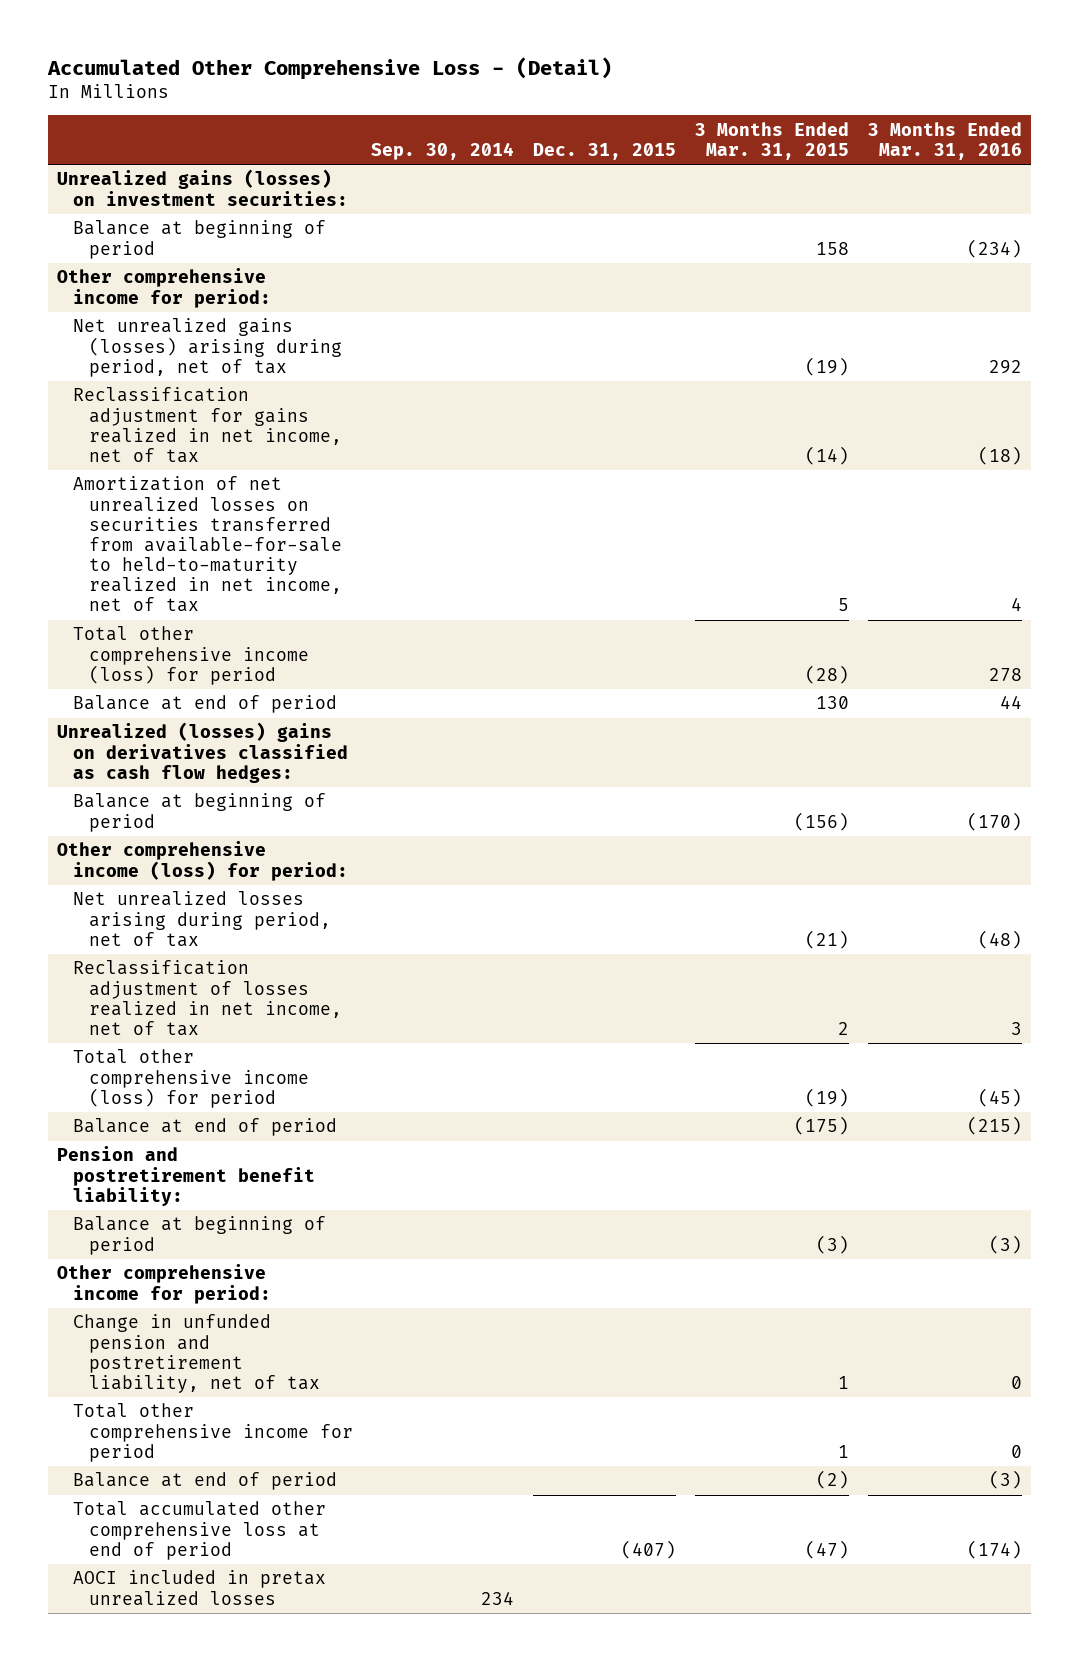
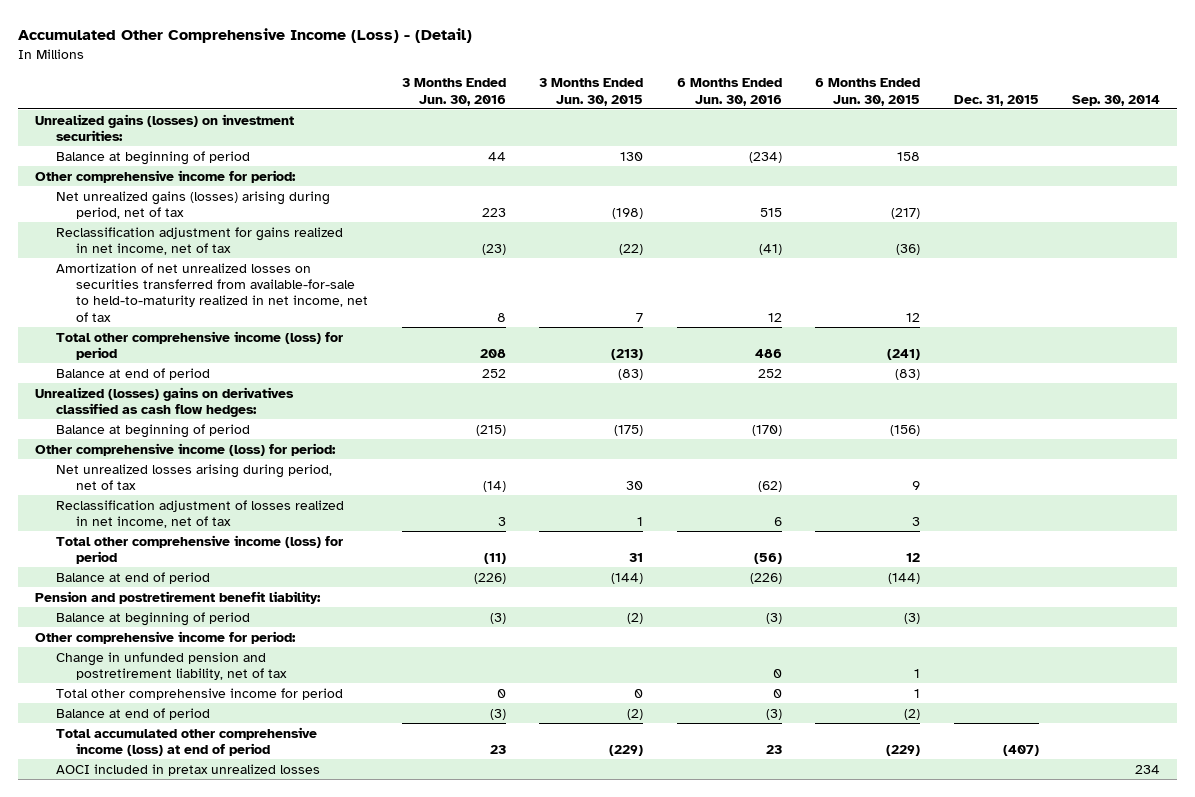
[46,56,612,80] Accumulated Other Comprehensive Loss - (Detail) -> [18,27,473,43] Accumulated Other Comprehensive Income (Loss) - (Detail)
[694,121,849,161] 3 Months Ended Mar. 31, 2015 -> none
[867,121,1022,161] 3 Months Ended Mar. 31, 2016 -> none
none -> [401,78,506,106] 3 Months Ended Jun. 30, 2016
none -> [539,78,644,106] 3 Months Ended Jun. 30, 2015
none -> [676,78,782,106] 6 Months Ended Jun. 30, 2016
none -> [815,78,921,106] 6 Months Ended Jun. 30, 2015
[72,1501,326,1560] Total accumulated other comprehensive loss at end of period -> [55,726,317,757] Total accumulated other comprehensive income (loss) at end of period

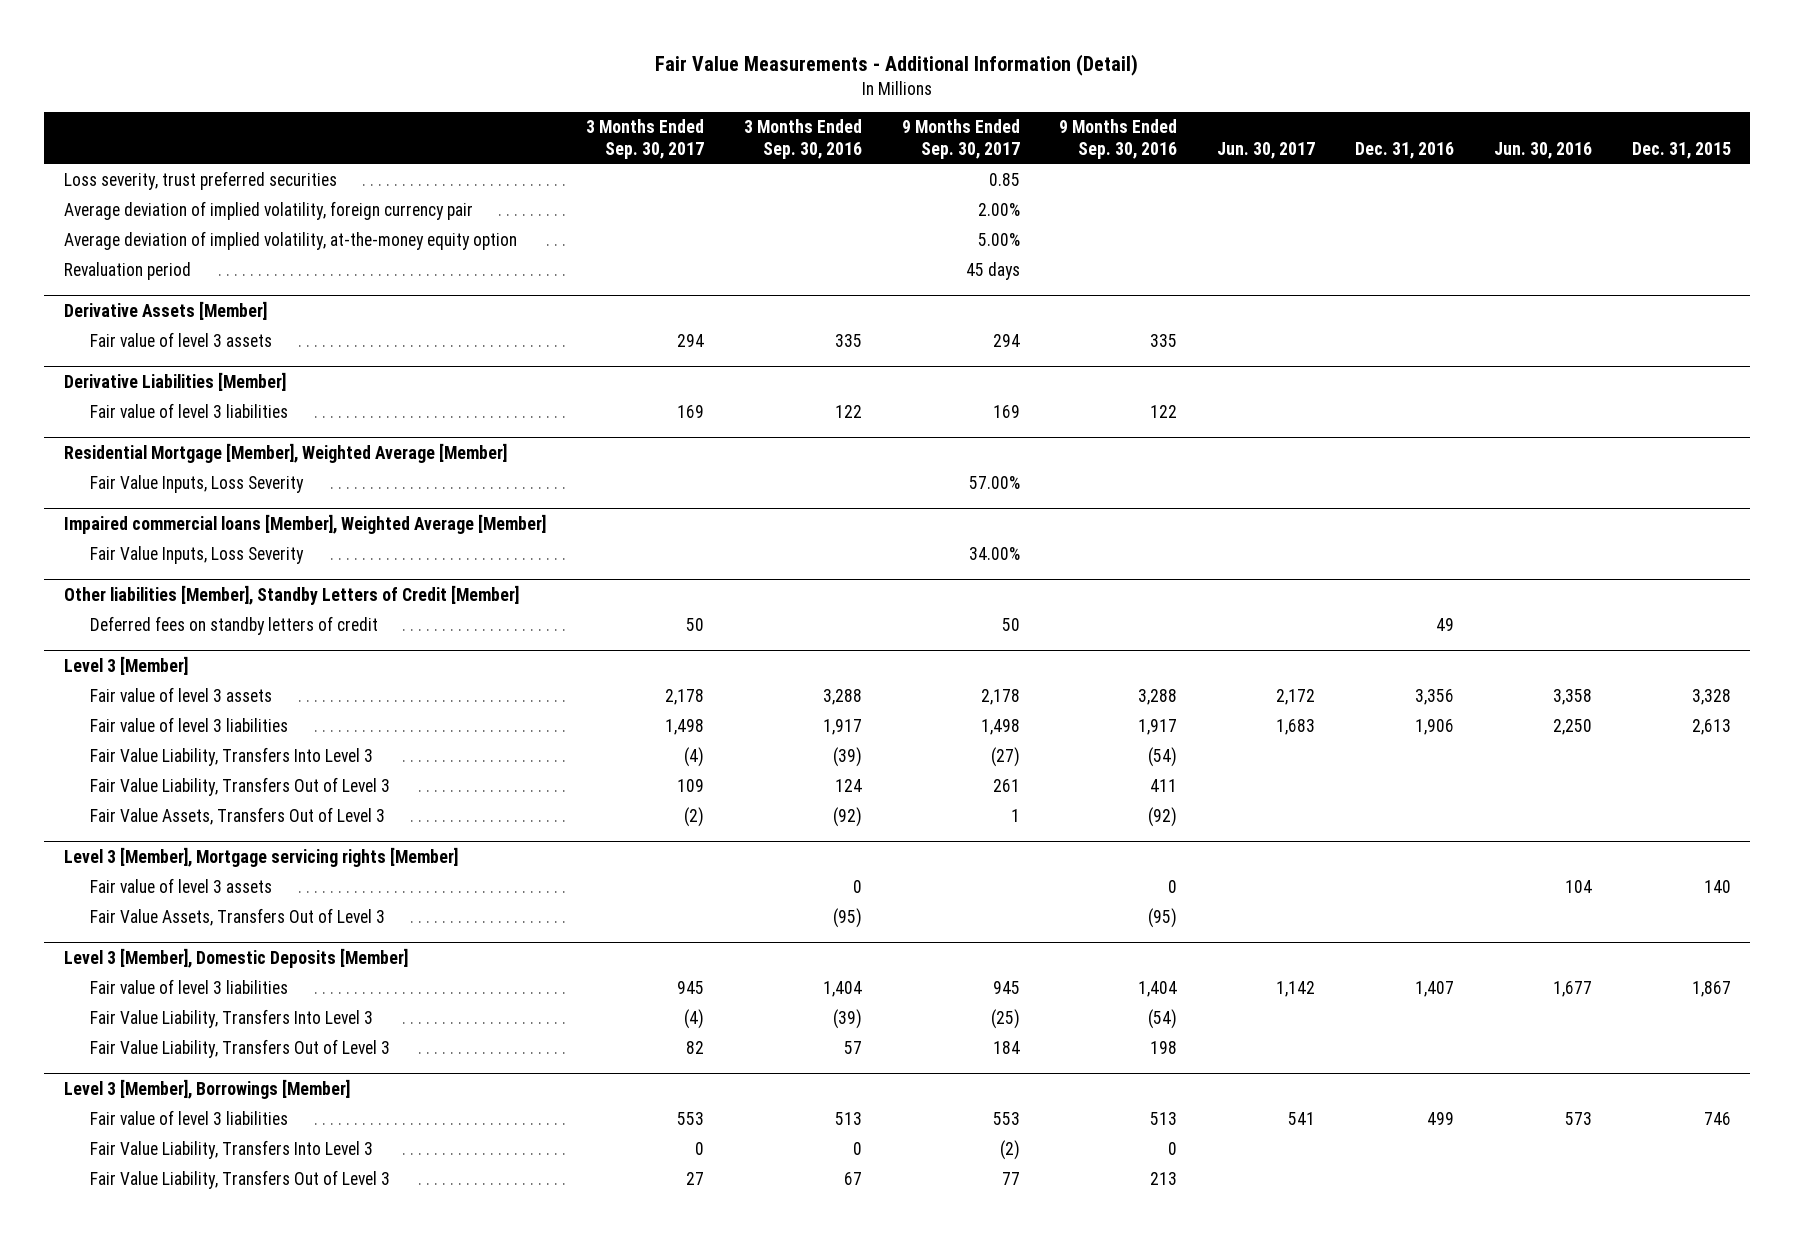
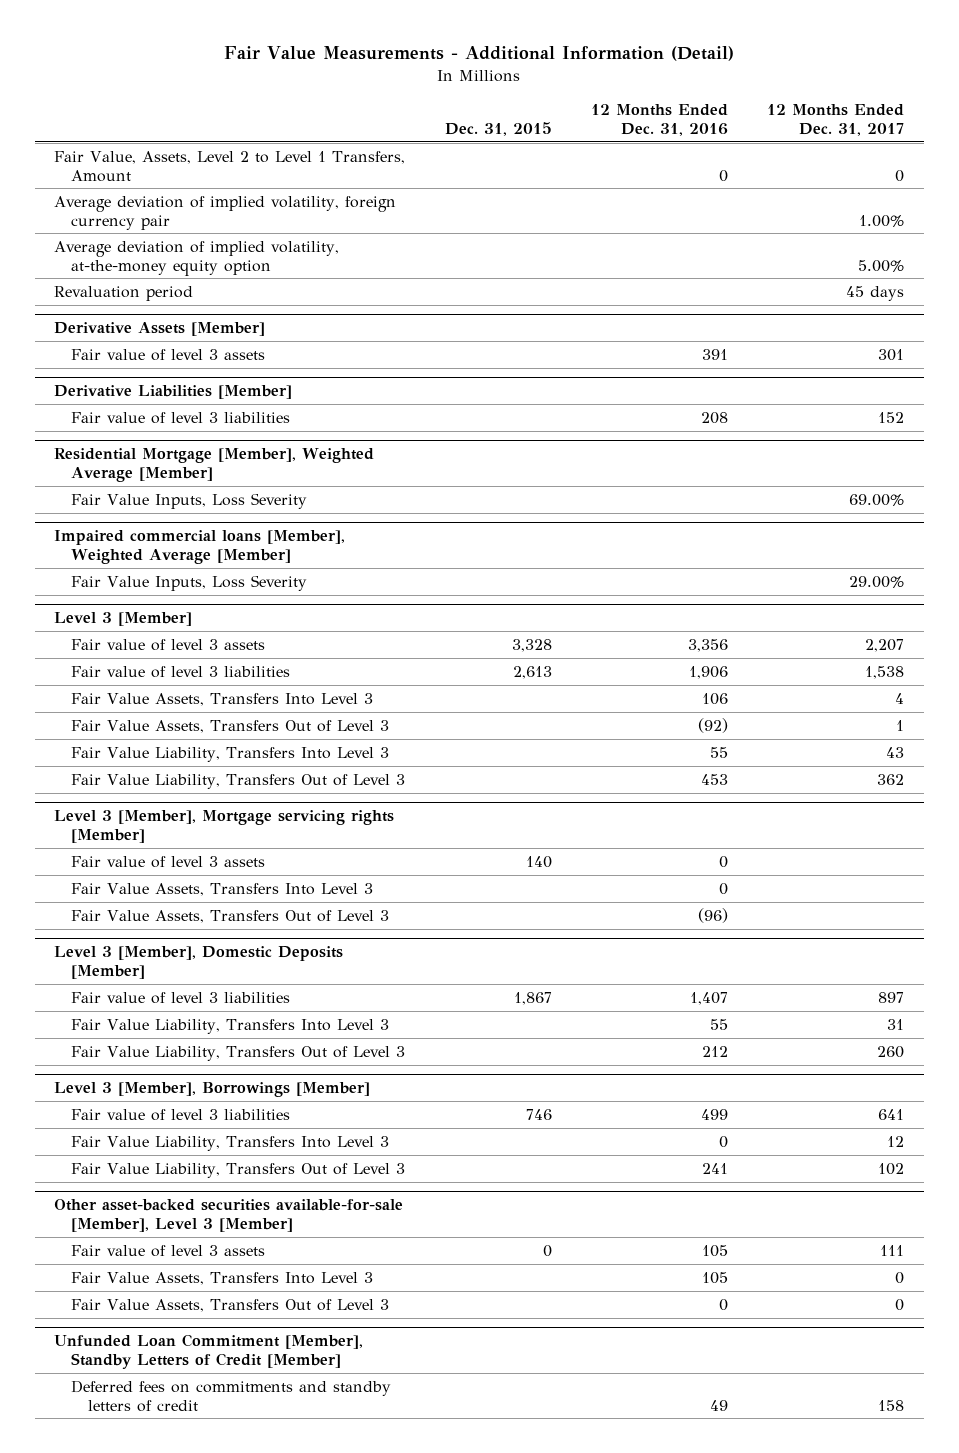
[586,119,705,159] 3 Months Ended Sep. 30, 2017 -> none
[743,119,862,159] 3 Months Ended Sep. 30, 2016 -> none
[901,119,1020,159] 9 Months Ended Sep. 30, 2017 -> none
[1059,119,1178,159] 9 Months Ended Sep. 30, 2016 -> none
[1217,141,1316,159] Jun. 30, 2017 -> none
[1354,141,1454,159] Dec. 31, 2016 -> none
[1493,141,1592,159] Jun. 30, 2016 -> none
none -> [590,104,728,137] 12 Months Ended Dec. 31, 2016
none -> [767,104,905,137] 12 Months Ended Dec. 31, 2017
[64,171,338,191] Loss severity, trust preferred securities -> none
none -> [54,150,406,182] Fair Value, Assets, Level 2 to Level 1 Transfers, Amount
[64,585,520,606] Other liabilities [Member], Standby Letters of Credit [Member] -> none
[90,616,379,636] Deferred fees on standby letters of credit -> none
none -> [71,692,374,706] Fair Value Assets, Transfers Into Level 3
[90,807,386,826] Fair Value Assets, Transfers Out of Level 3 -> [71,719,390,733] Fair Value Assets, Transfers Out of Level 3
none -> [71,882,374,896] Fair Value Assets, Transfers Into Level 3
none -> [54,1199,404,1233] Other asset-backed securities available-for-sale [Member], Level 3 [Member]
none -> [71,1244,266,1257] Fair value of level 3 assets
none -> [71,1271,374,1285] Fair Value Assets, Transfers Into Level 3
none -> [71,1298,390,1312] Fair Value Assets, Transfers Out of Level 3
none -> [54,1334,364,1370] Unfunded Loan Commitment [Member], Standby Letters of Credit [Member]
none -> [71,1379,392,1412] Deferred fees on commitments and standby letters of credit

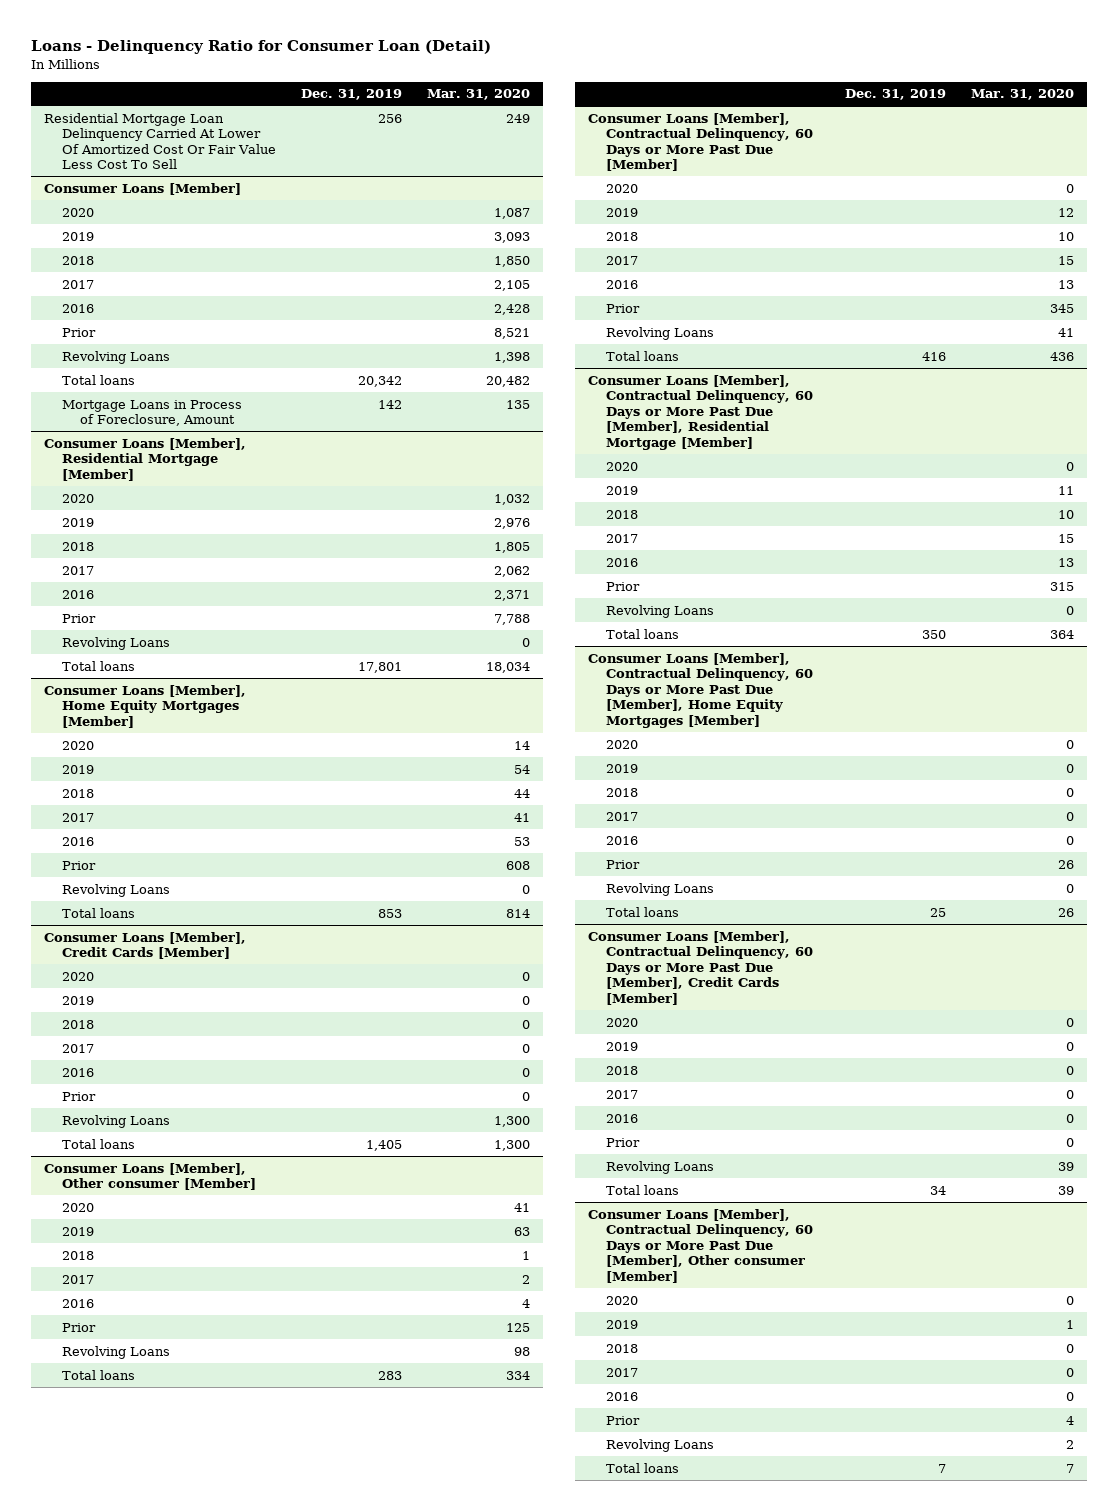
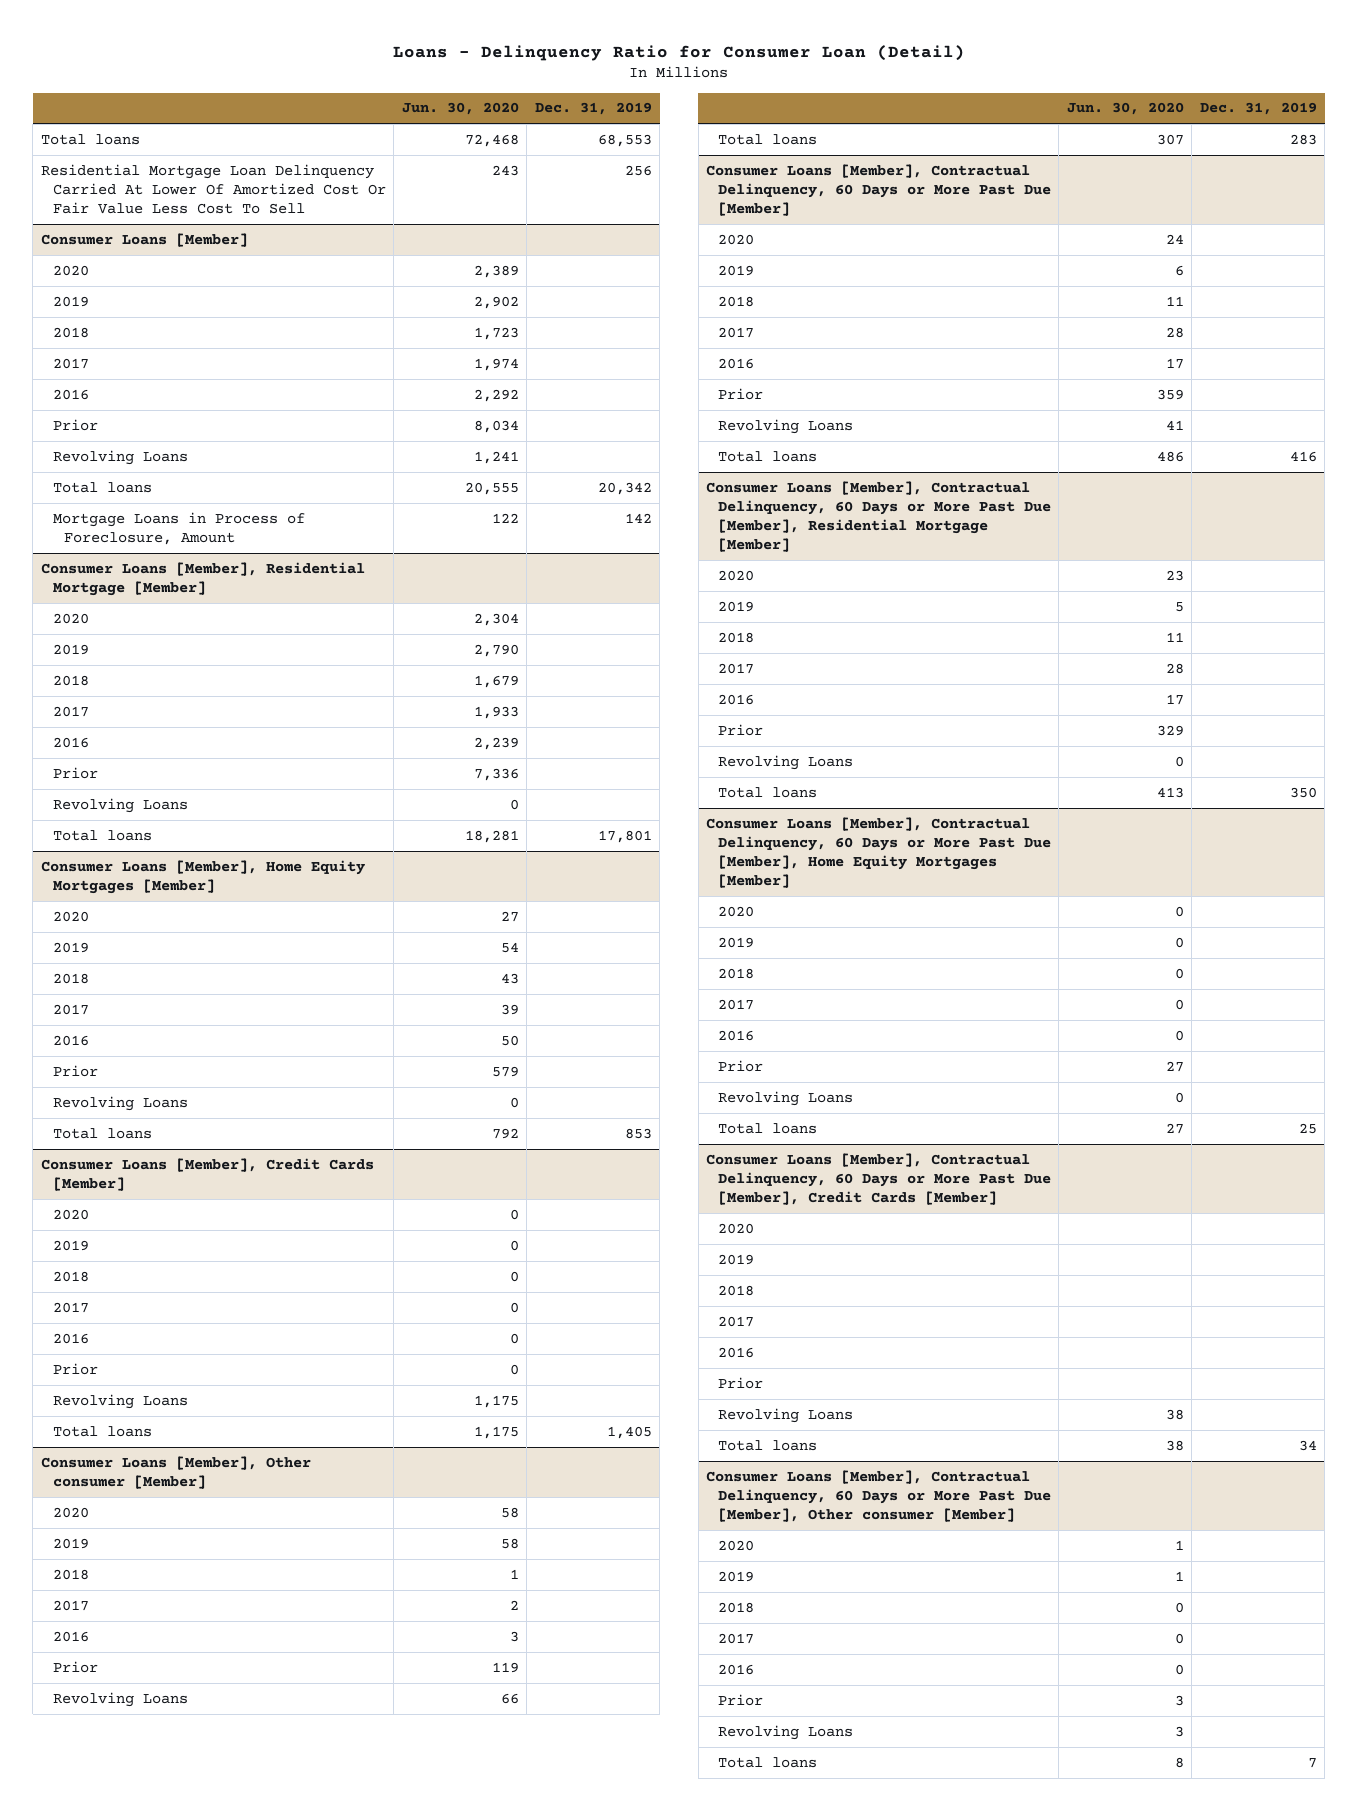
[427,89,531,101] Mar. 31, 2020 -> none
none -> [401,102,519,116] Jun. 30, 2020
none -> [40,133,140,145] Total loans

